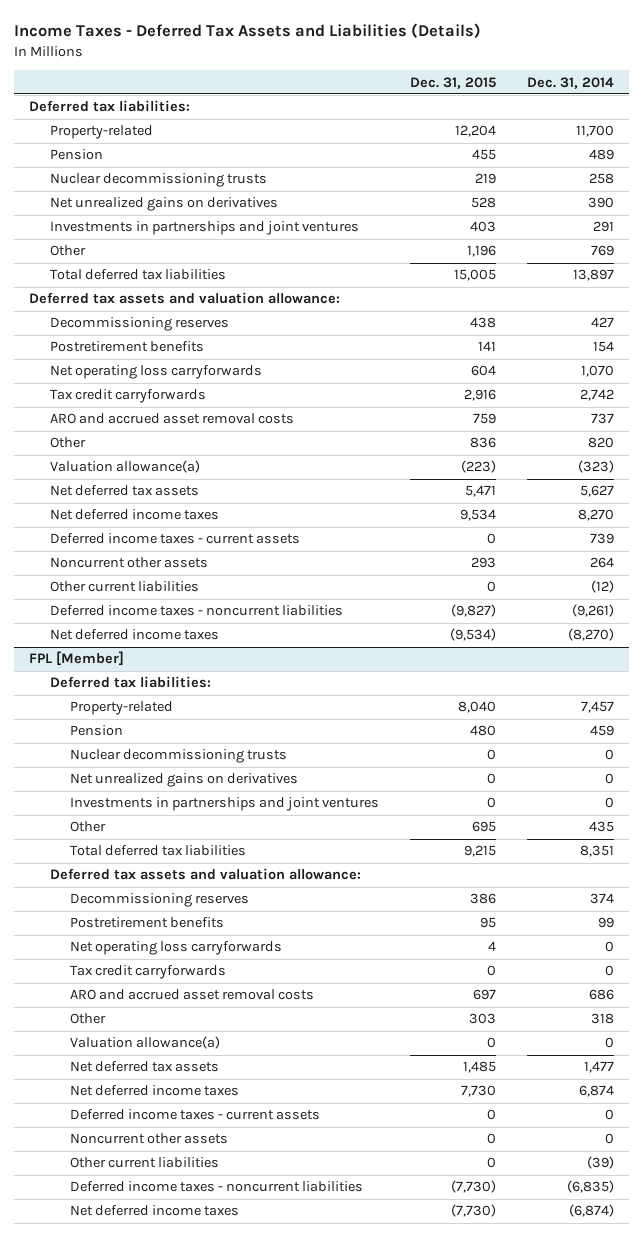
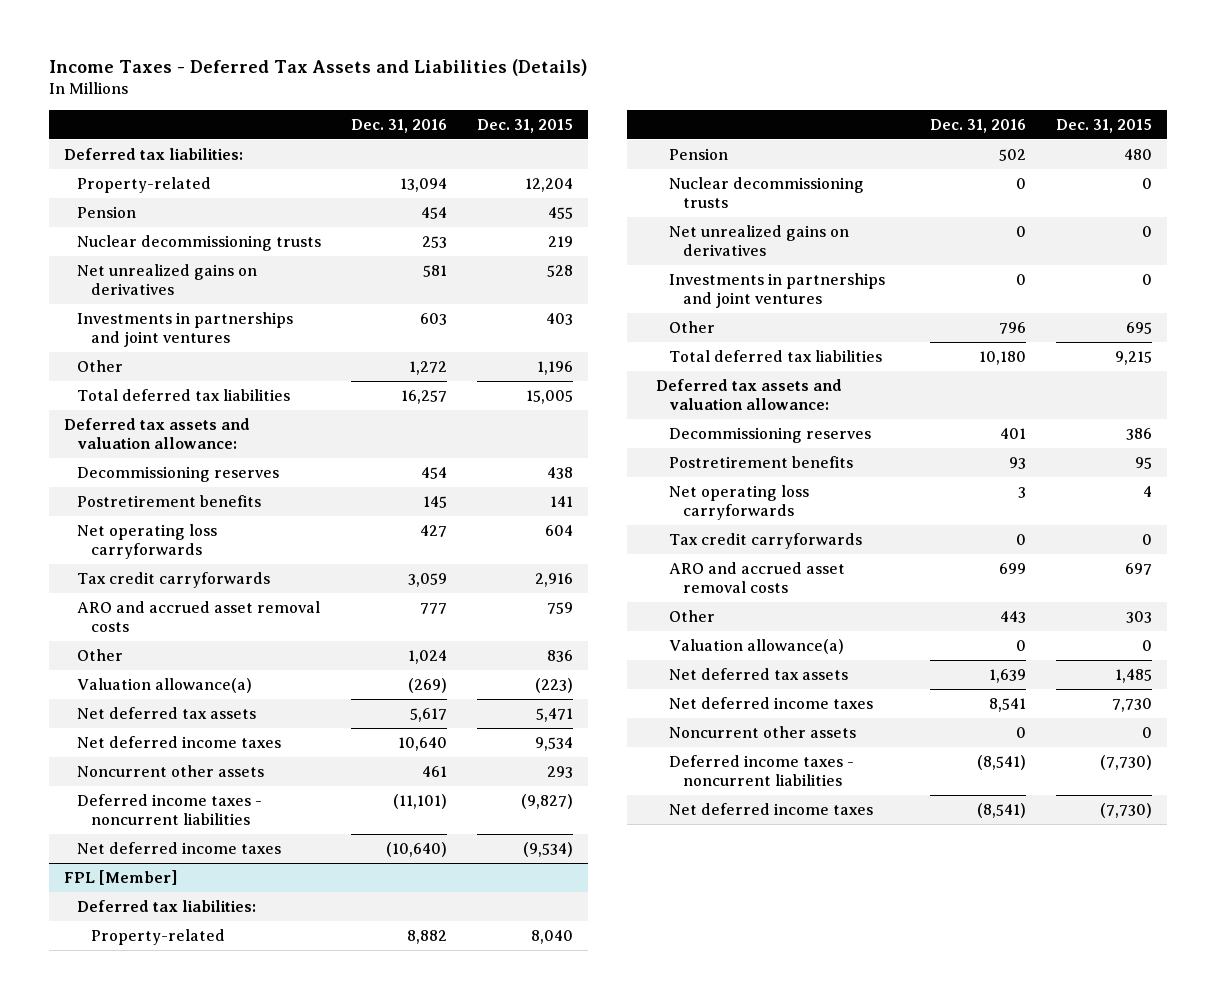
[527,76,615,89] Dec. 31, 2014 -> none
none -> [351,118,448,133] Dec. 31, 2016
[49,533,300,545] Deferred income taxes - current assets -> none
[49,581,199,593] Other current liabilities -> none
[70,1109,321,1121] Deferred income taxes - current assets -> none
[70,1157,220,1169] Other current liabilities -> none

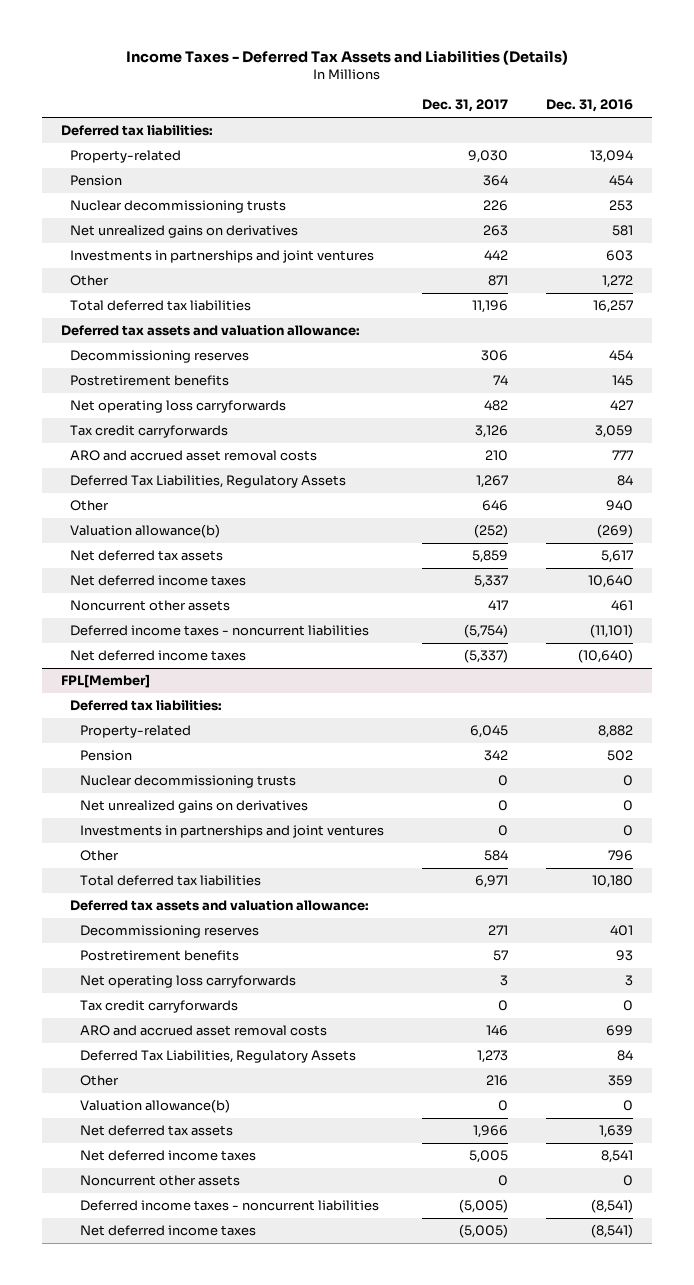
[477,118,574,133] Dec. 31, 2015 -> none
none -> [422,99,509,113] Dec. 31, 2017
none -> [70,475,347,489] Deferred Tax Liabilities, Regulatory Assets
[408,649,448,664] 1,024 -> [606,500,634,512] 940
[77,677,253,693] Valuation allowance(a) -> [70,524,221,539] Valuation allowance(b)
[63,869,177,885] FPL [Member] -> [60,674,150,689] FPL[Member]
none -> [80,1050,357,1064] Deferred Tax Liabilities, Regulatory Assets
[999,610,1026,623] 443 -> [608,1075,634,1087] 359
[669,638,845,654] Valuation allowance(a) -> [80,1099,231,1114] Valuation allowance(b)

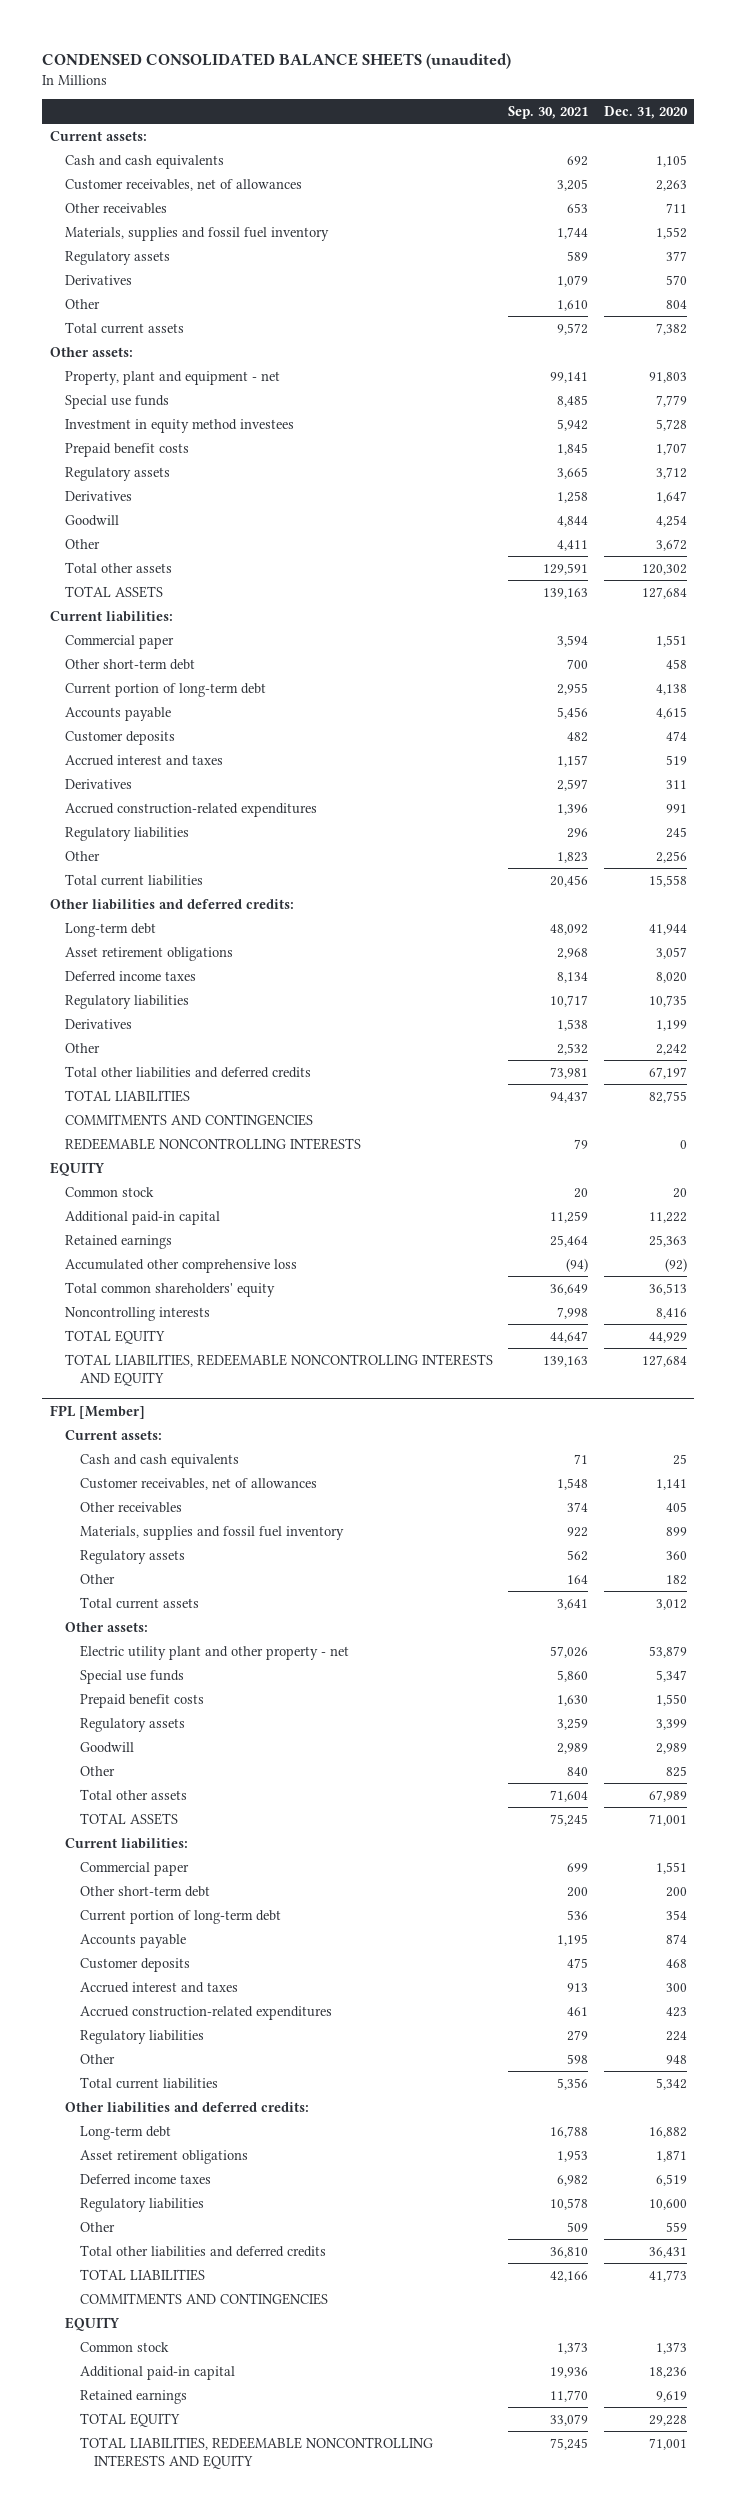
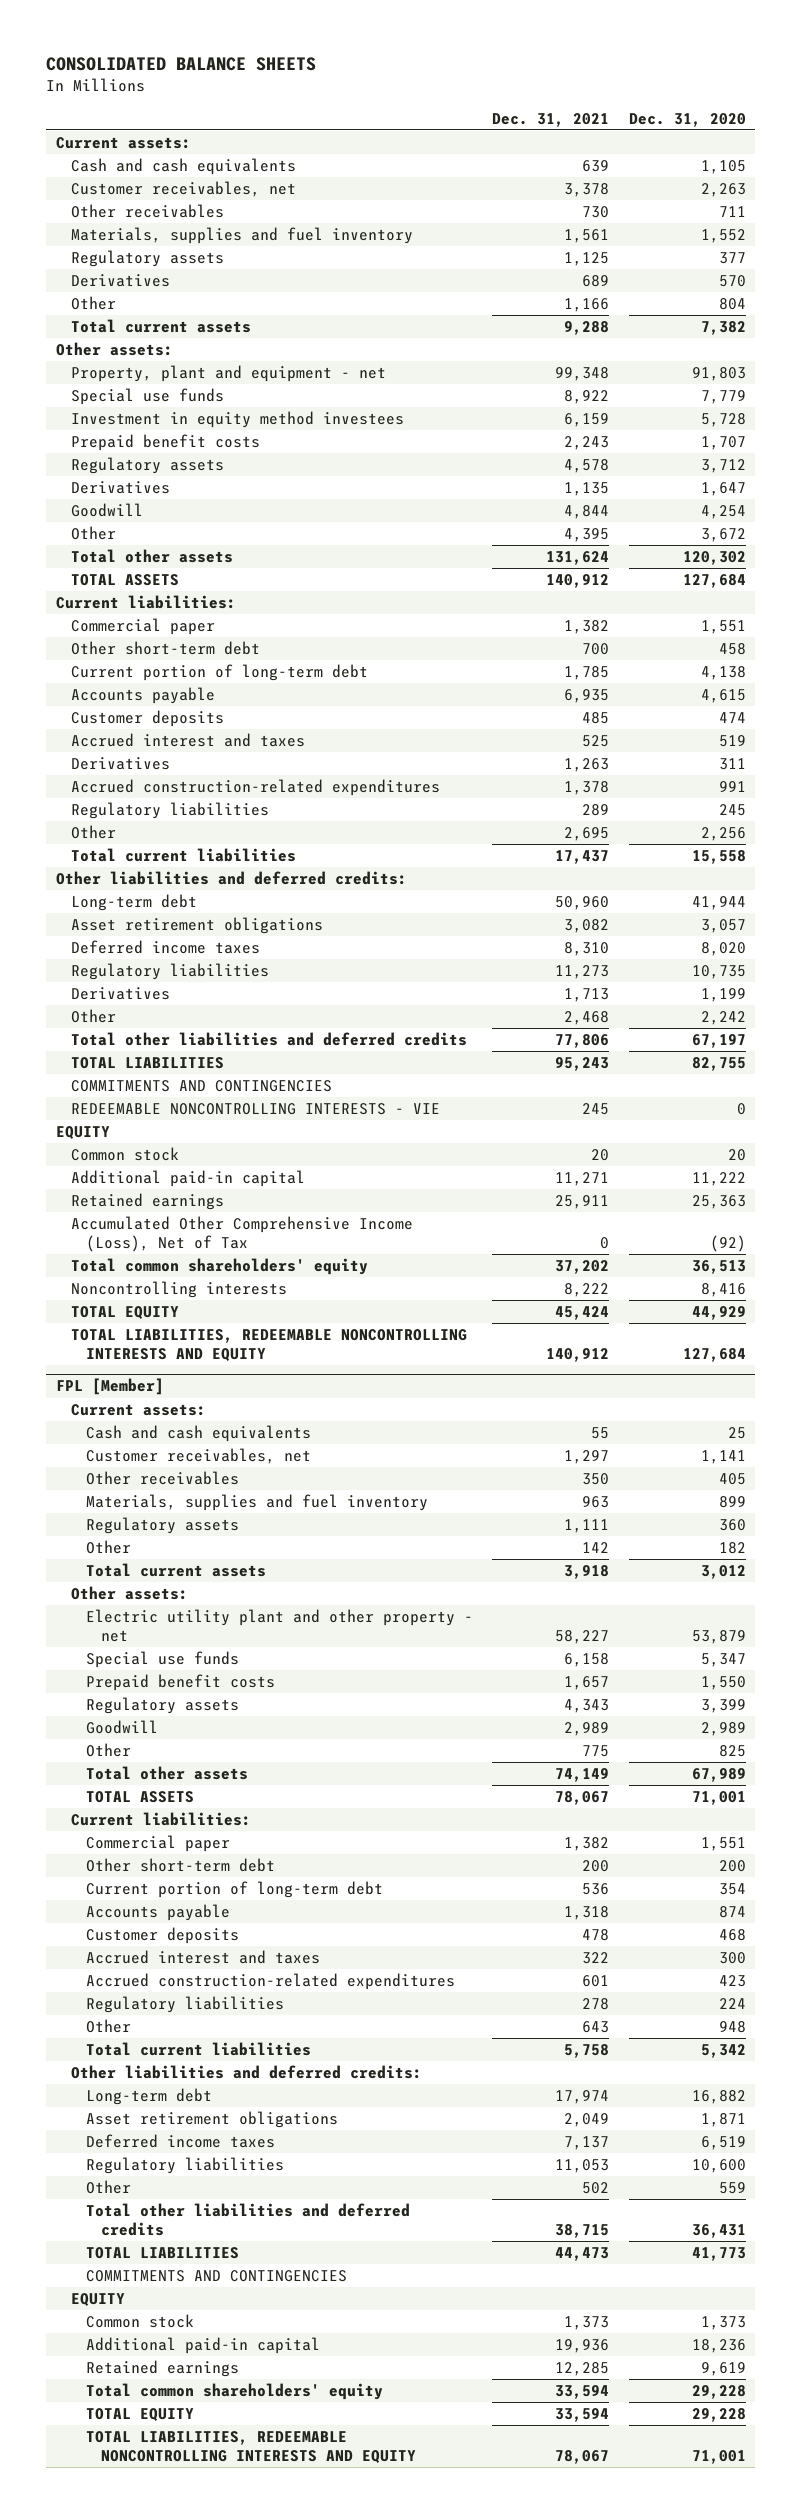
[42,52,512,69] CONDENSED CONSOLIDATED BALANCE SHEETS (unaudited) -> [46,57,317,72] CONSOLIDATED BALANCE SHEETS
[508,105,589,119] Sep. 30, 2021 -> none
none -> [492,112,610,127] Dec. 31, 2021
[64,178,302,191] Customer receivables, net of allowances -> [70,181,296,198] Customer receivables, net
[64,226,329,241] Materials, supplies and fossil fuel inventory -> [70,227,413,245] Materials, supplies and fuel inventory
[64,1137,361,1150] REDEEMABLE NONCONTROLLING INTERESTS -> [70,1103,440,1116] REDEEMABLE NONCONTROLLING INTERESTS - VIE
[64,1258,297,1273] Accumulated other comprehensive loss -> [70,1216,413,1252] Accumulated Other Comprehensive Income (Loss), Net of Tax
[79,1477,317,1490] Customer receivables, net of allowances -> [85,1448,311,1465] Customer receivables, net
[79,1525,344,1540] Materials, supplies and fossil fuel inventory -> [85,1494,428,1512] Materials, supplies and fuel inventory
none -> [85,2383,383,2401] Total common shareholders' equity

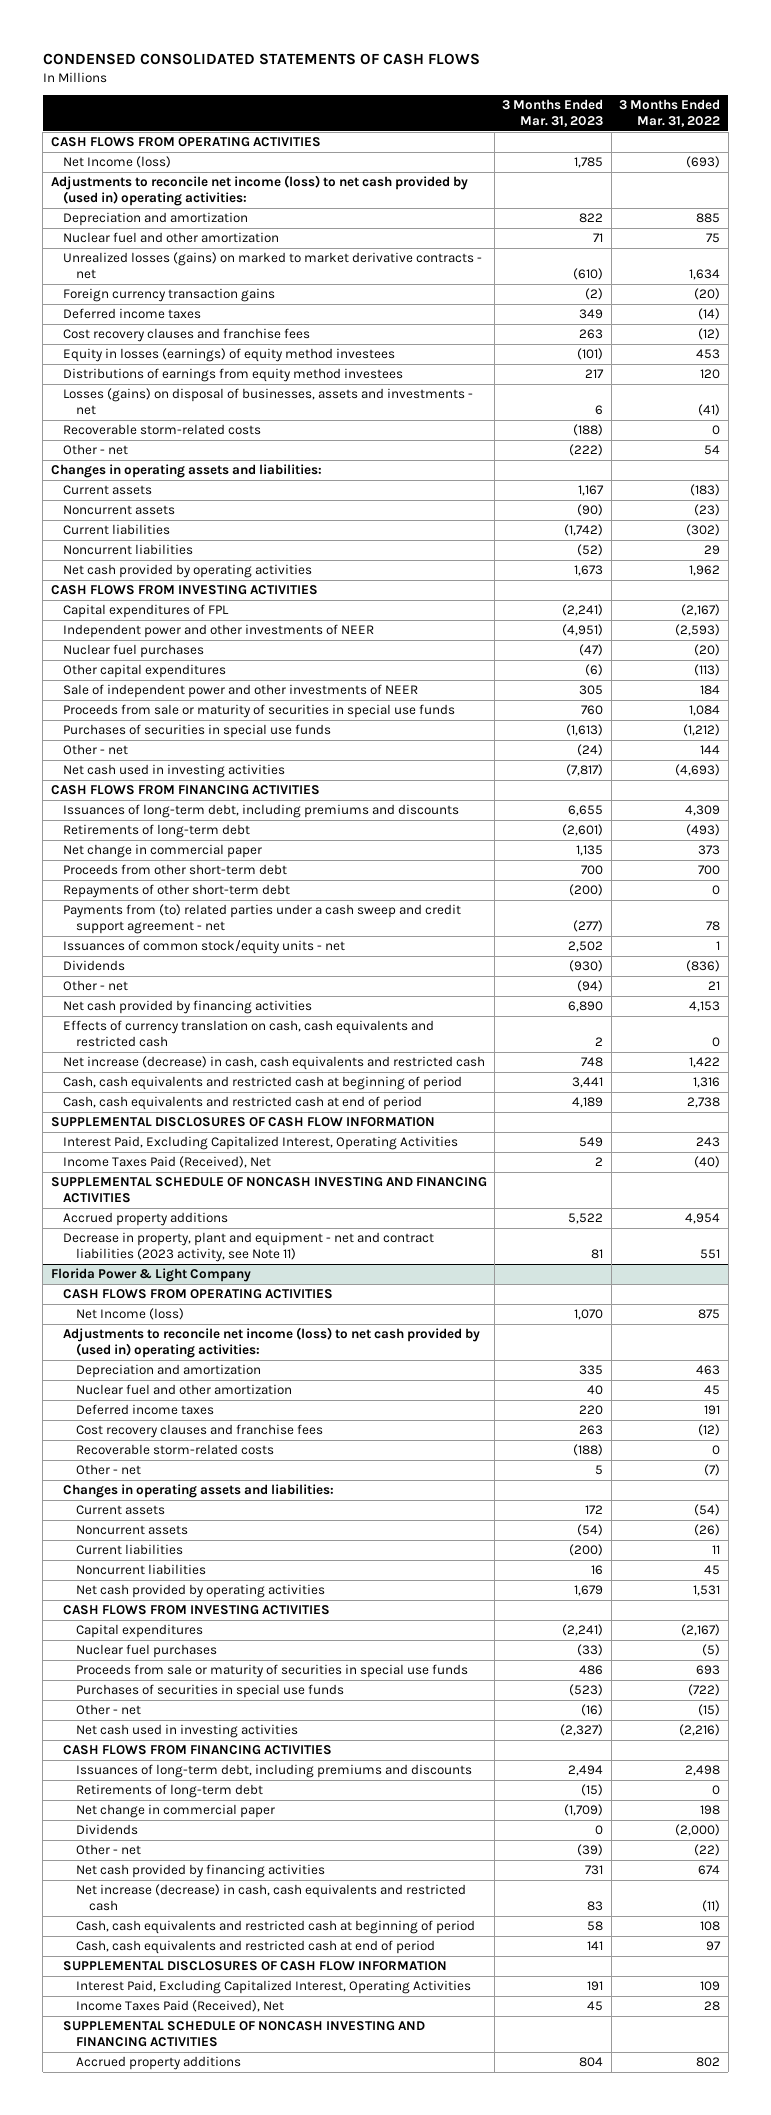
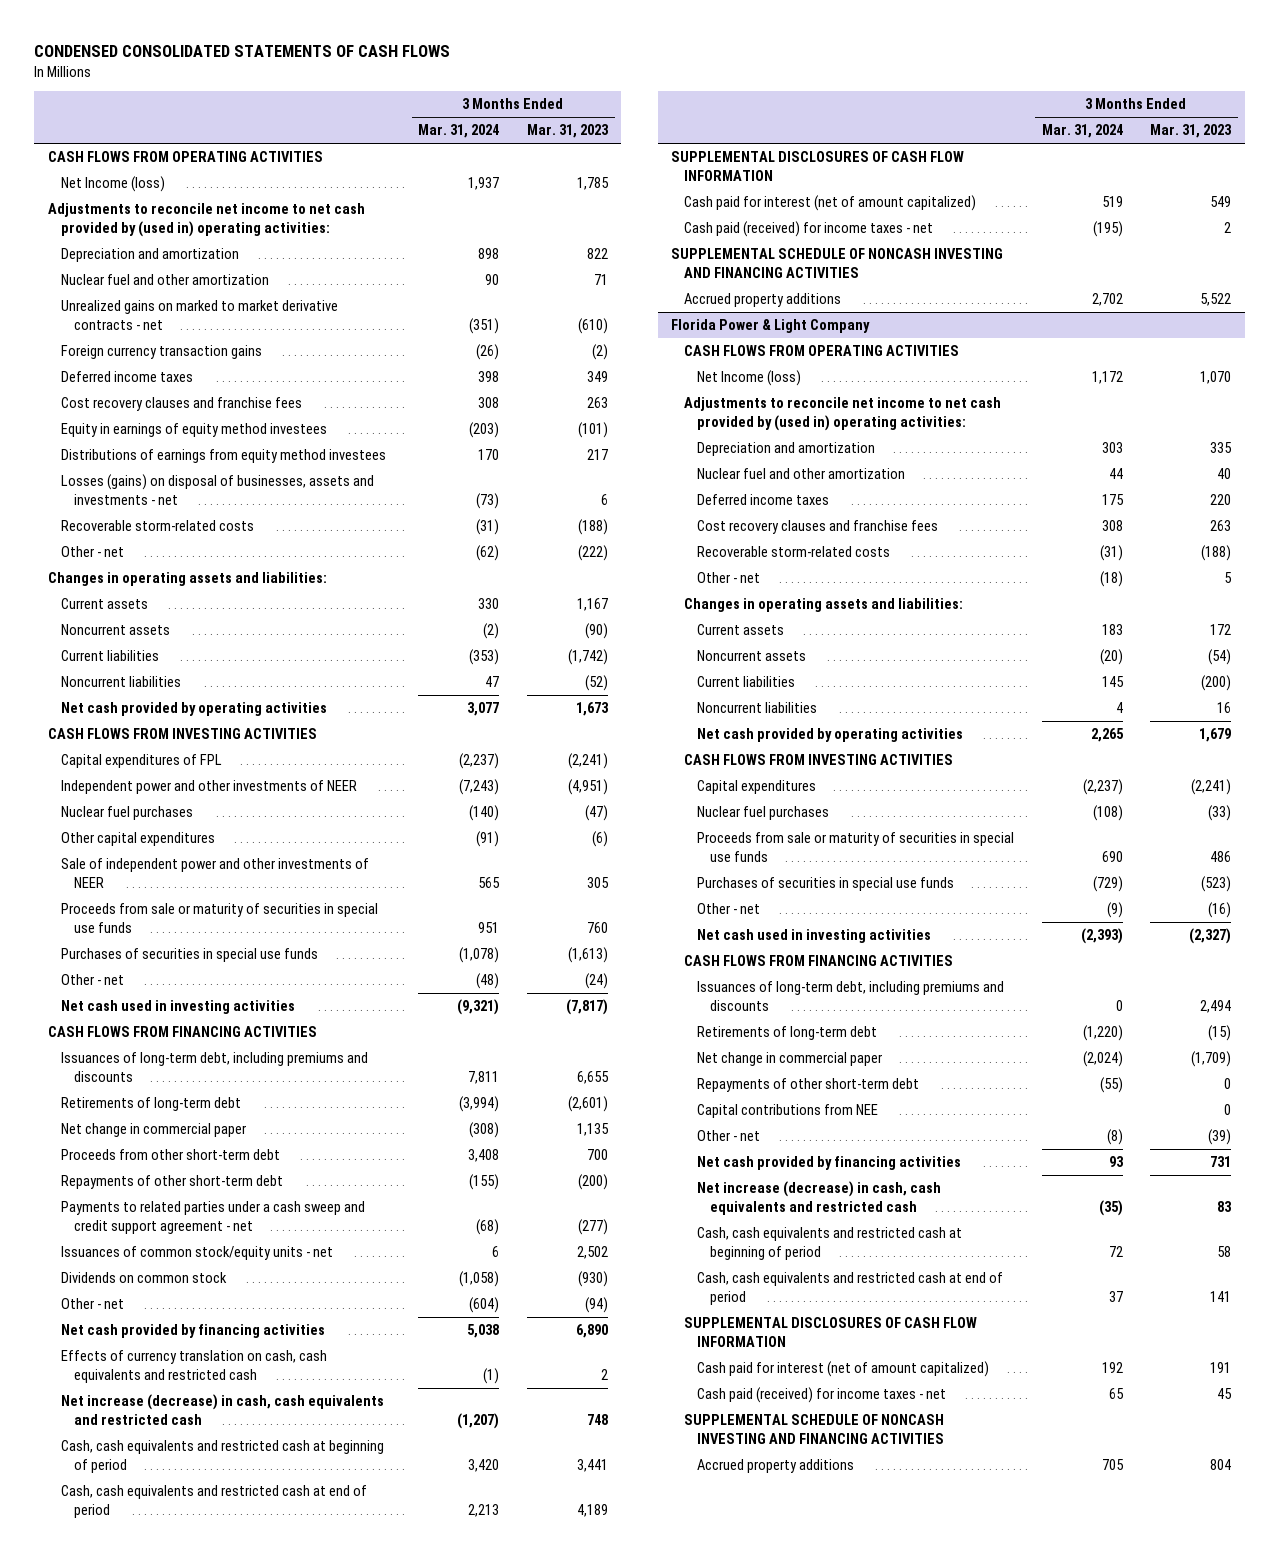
[619,99,721,128] 3 Months Ended Mar. 31, 2022 -> none
none -> [418,124,500,139] Mar. 31, 2024
[50,175,468,206] Adjustments to reconcile net income (loss) to net cash provided by (used in) operating activities: -> [48,203,366,237] Adjustments to reconcile net income to net cash provided by (used in) operating activities:
[63,252,483,279] Unrealized losses (gains) on marked to market derivative contracts - net -> [61,300,339,330] Unrealized gains on marked to market derivative contracts - net
[63,348,396,363] Equity in losses (earnings) of equity method investees -> [61,423,328,438] Equity in earnings of equity method investees
[63,904,462,934] Payments from (to) related parties under a cash sweep and credit support agreement - net -> [61,1201,366,1234] Payments to related parties under a cash sweep and credit support agreement - net
[63,960,126,972] Dividends -> [61,1272,228,1284] Dividends on common stock
[63,1136,459,1151] Interest Paid, Excluding Capitalized Interest, Operating Activities -> [684,195,977,212] Cash paid for interest (net of amount capitalized)
[63,1156,272,1169] Income Taxes Paid (Received), Net -> [684,221,934,238] Cash paid (received) for income taxes - net
[63,1232,435,1262] Decrease in property, plant and equipment - net and contract liabilities (2023 activity, see Note 11) -> none
[63,1327,481,1358] Adjustments to reconcile net income (loss) to net cash provided by (used in) operating activities: -> [684,397,1002,431] Adjustments to reconcile net income to net cash provided by (used in) operating activities:
[76,1824,139,1836] Dividends -> none
none -> [697,1078,920,1093] Repayments of other short-term debt
none -> [697,1104,879,1119] Capital contributions from NEE
[76,1980,472,1995] Interest Paid, Excluding Capitalized Interest, Operating Activities -> [697,1361,990,1378] Cash paid for interest (net of amount capitalized)
[76,2000,285,2013] Income Taxes Paid (Received), Net -> [697,1387,947,1404] Cash paid (received) for income taxes - net

